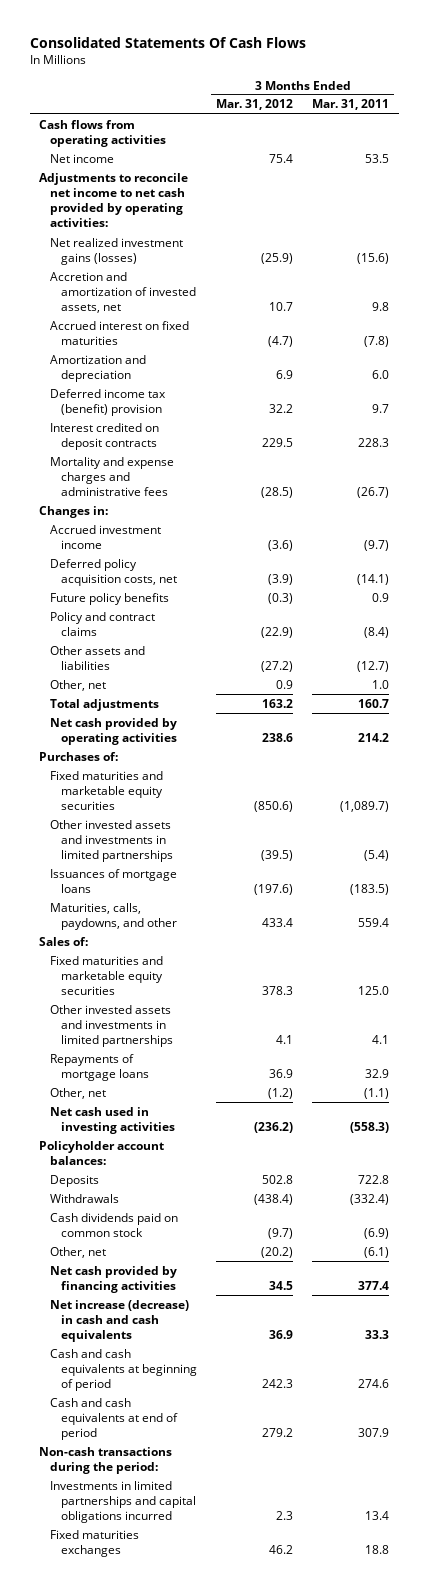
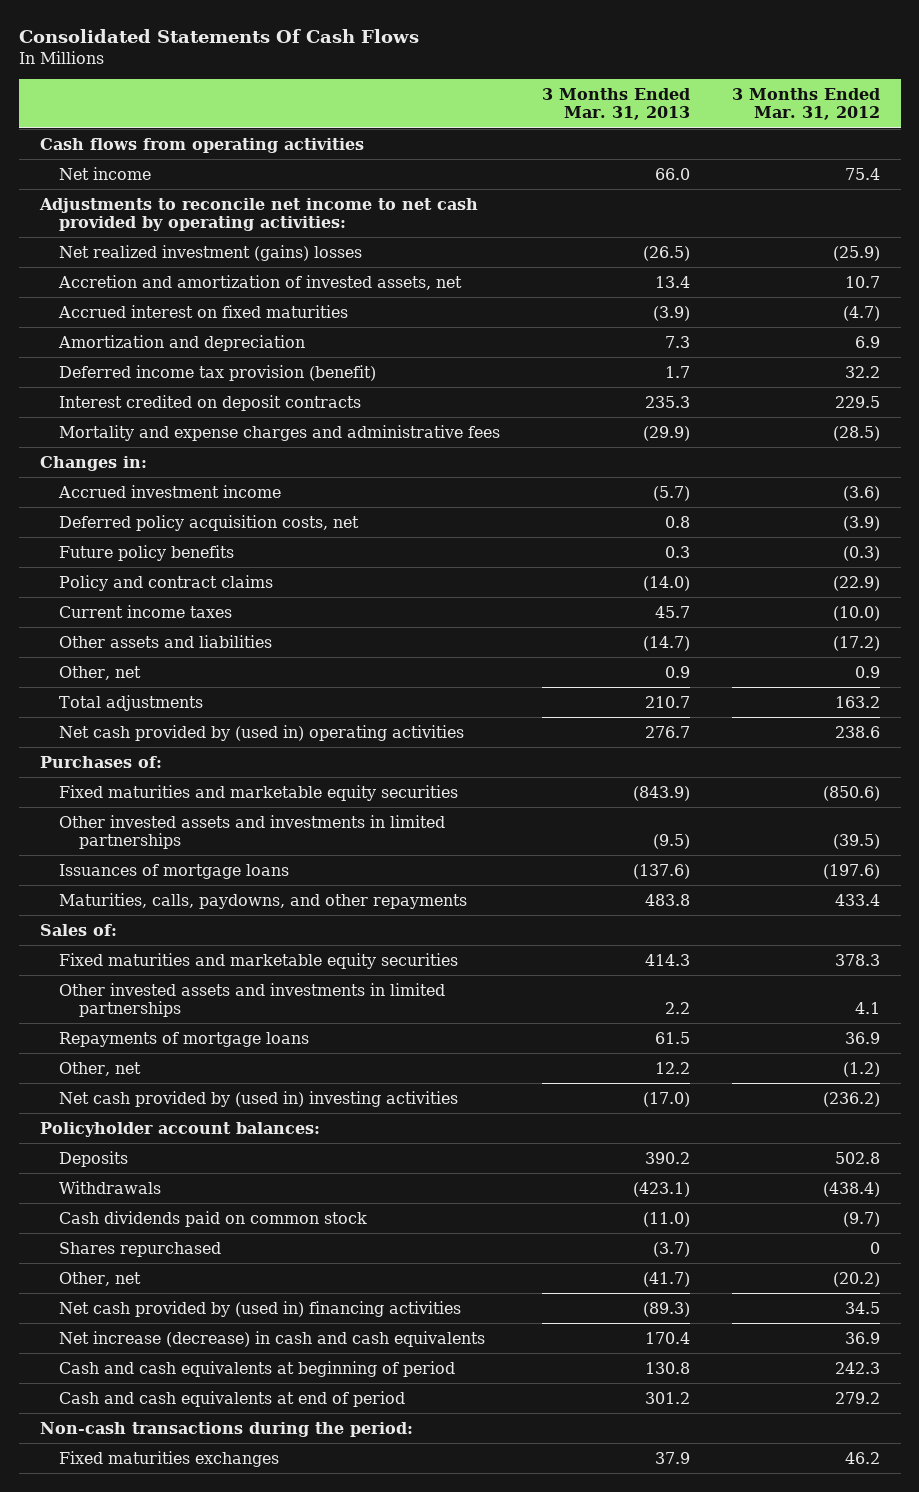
[312,99,390,111] Mar. 31, 2011 -> none
none -> [541,87,690,121] 3 Months Ended Mar. 31, 2013
[50,237,184,265] Net realized investment gains (losses) -> [59,244,363,261] Net realized investment (gains) losses
[50,388,167,416] Deferred income tax (benefit) provision -> [59,364,377,381] Deferred income tax provision (benefit)
none -> [59,604,233,618] Current income taxes
[260,660,293,672] (27.2) -> [832,635,880,651] (17.2)
[50,717,178,745] Net cash provided by operating activities -> [59,724,465,741] Net cash provided by (used in) operating activities
[50,902,177,930] Maturities, calls, paydowns, and other -> [59,892,468,909] Maturities, calls, paydowns, and other repayments
[50,1106,175,1134] Net cash used in investing activities -> [59,1090,459,1107] Net cash provided by (used in) investing activities
none -> [59,1241,222,1257] Shares repurchased
[50,1265,178,1293] Net cash provided by financing activities -> [59,1300,462,1317] Net cash provided by (used in) financing activities
[50,1480,196,1524] Investments in limited partnerships and capital obligations incurred -> none

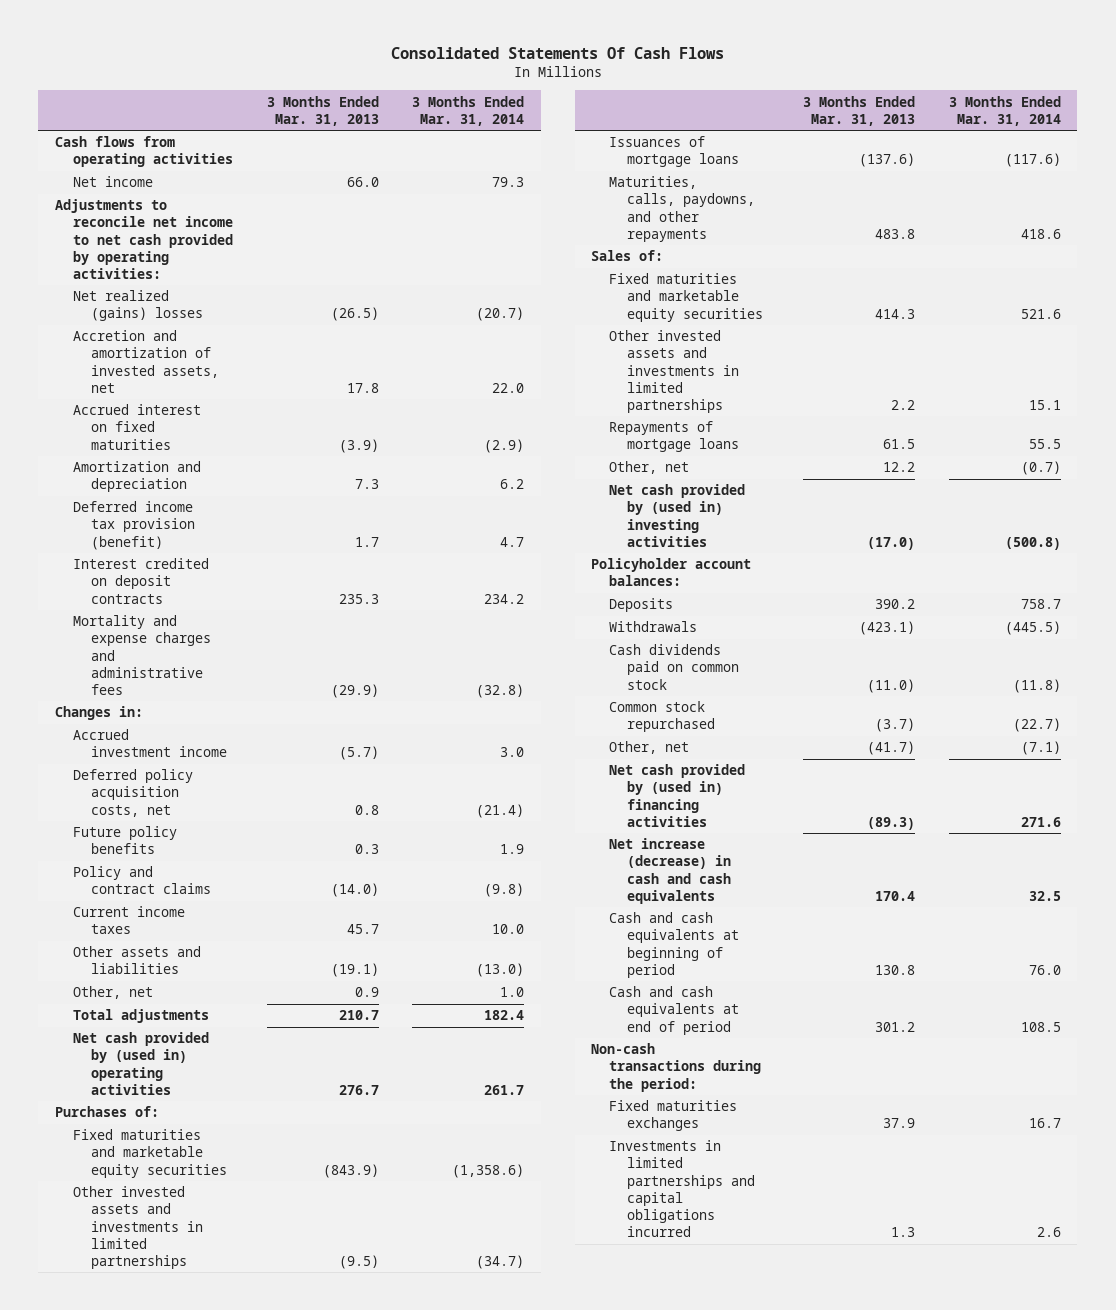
[731,87,880,121] 3 Months Ended Mar. 31, 2012 -> none
none -> [412,95,525,126] 3 Months Ended Mar. 31, 2014
[59,244,363,261] Net realized investment (gains) losses -> [73,290,204,322] Net realized (gains) losses
[654,275,690,288] 13.4 -> [346,382,379,393] 17.8
[642,635,690,651] (14.7) -> [330,963,379,978] (19.1)
[59,1241,222,1257] Shares repurchased -> [609,701,716,733] Common stock repurchased
none -> [609,1140,756,1237] Investments in limited partnerships and capital obligations incurred

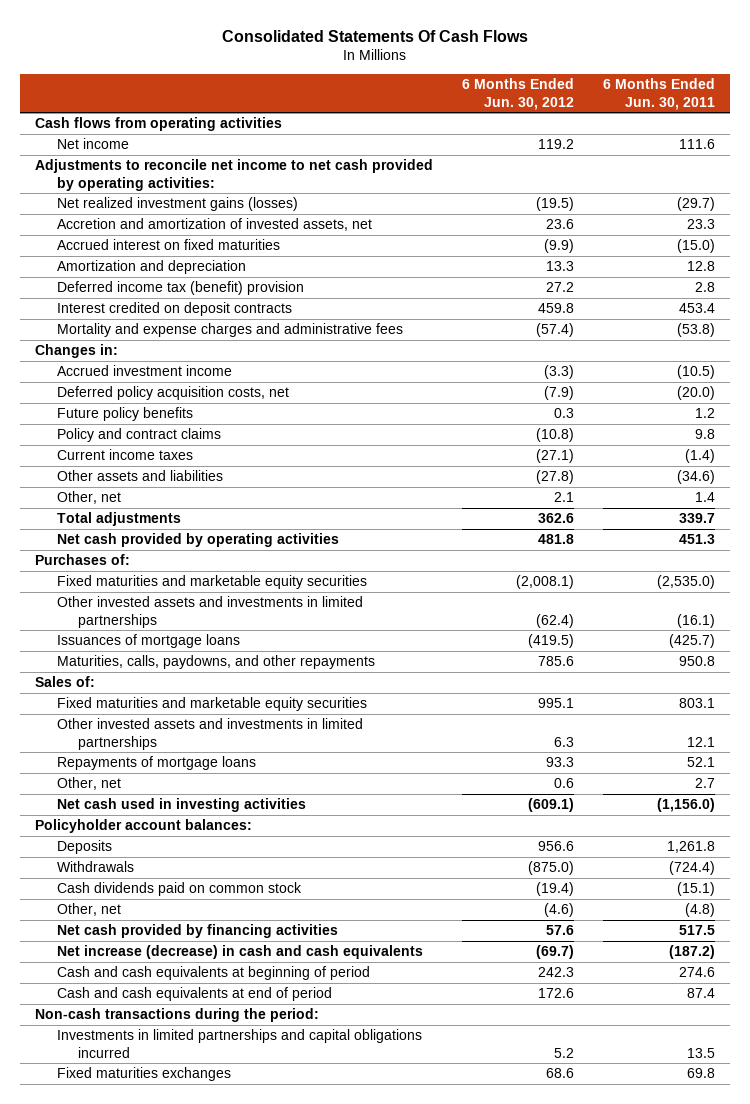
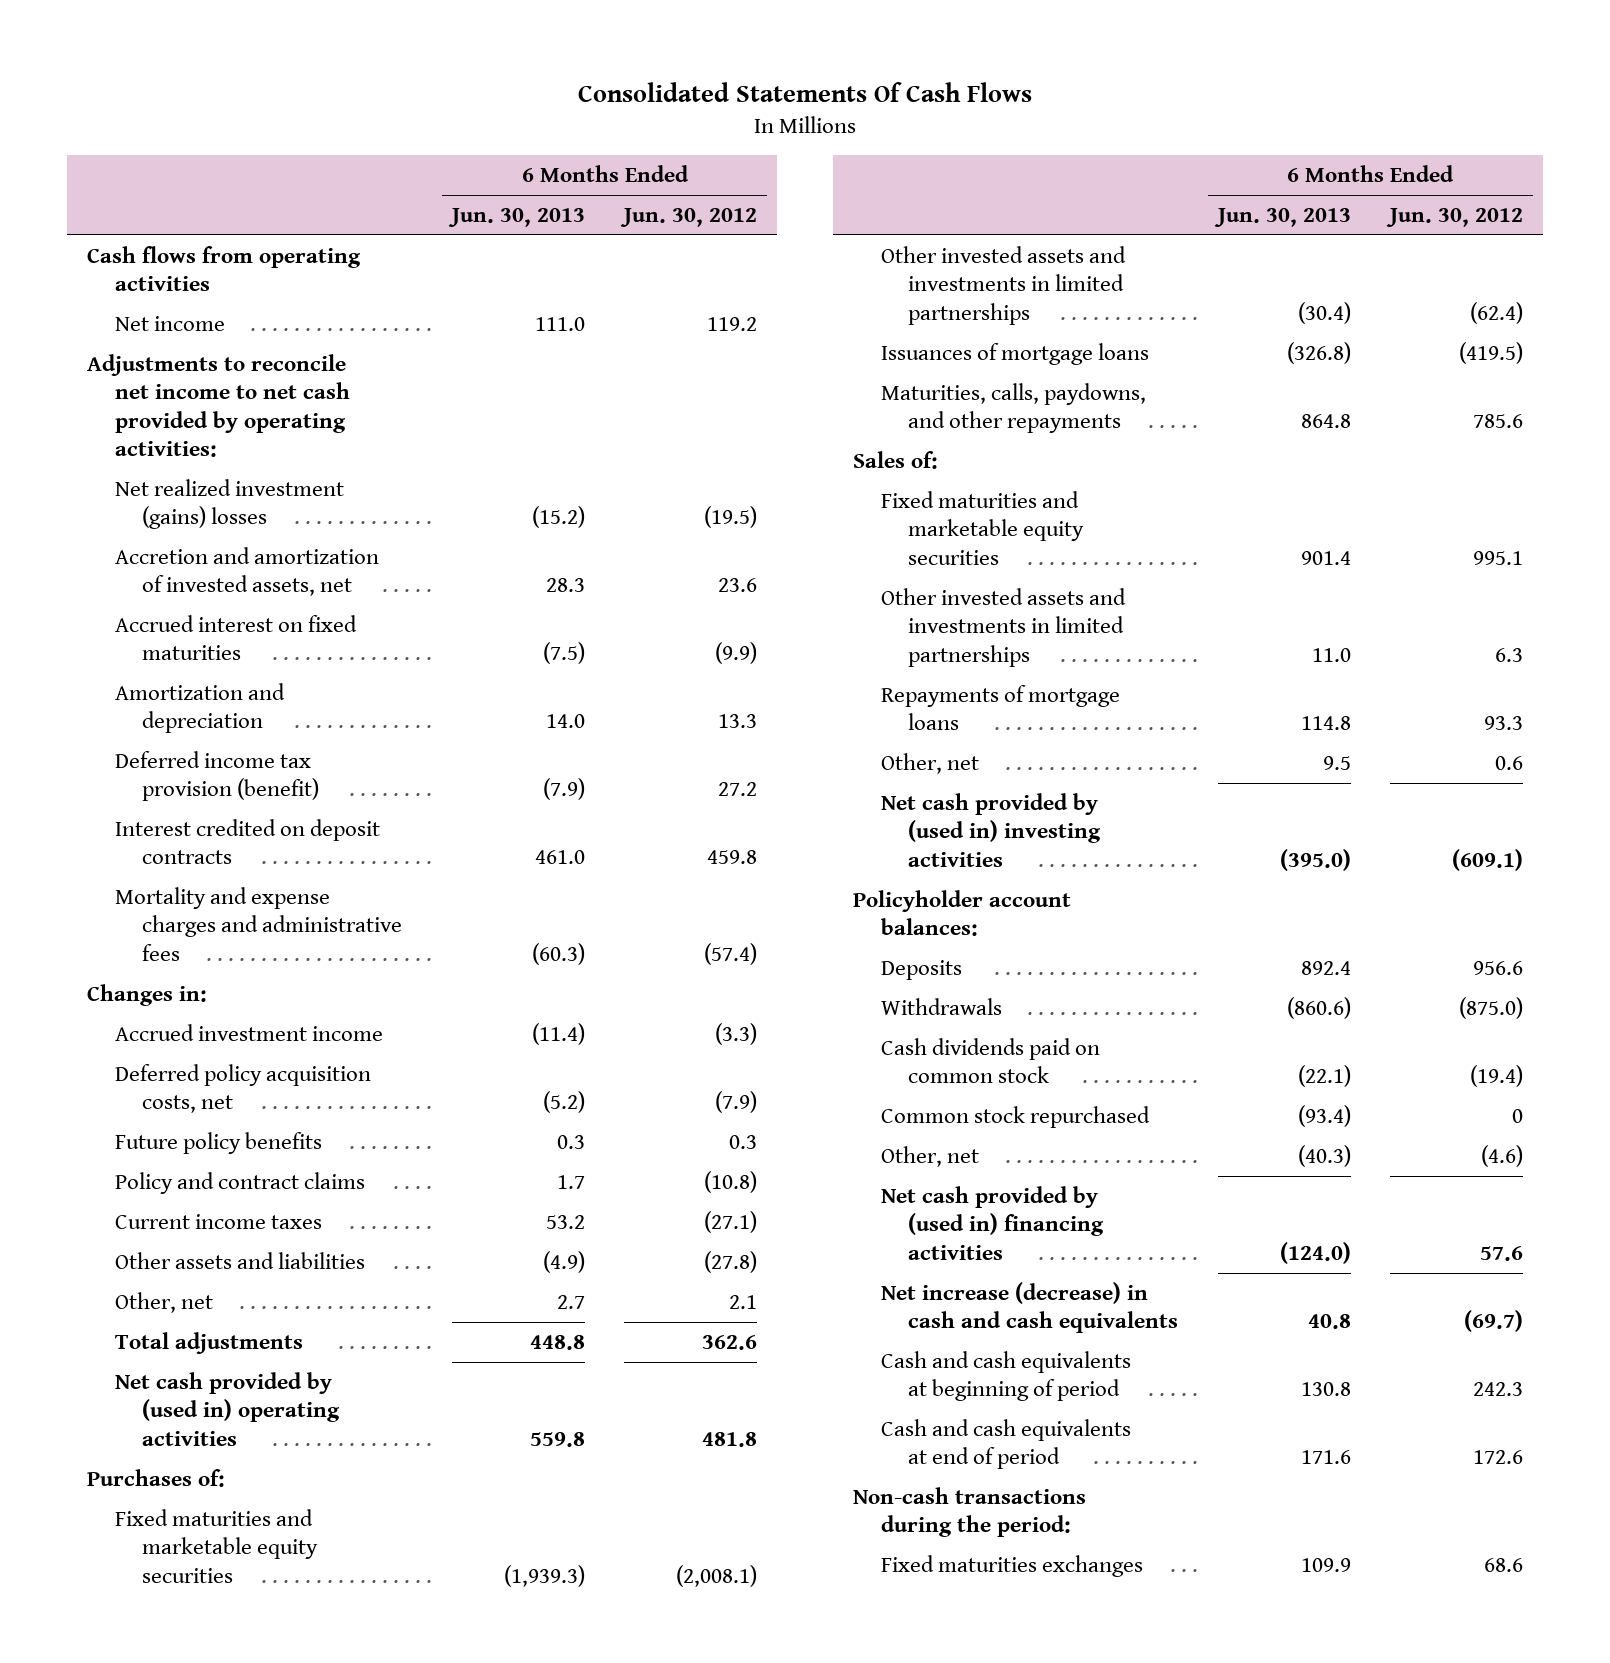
[603,78,716,110] 6 Months Ended Jun. 30, 2011 -> none
none -> [447,208,585,228] Jun. 30, 2013
[56,197,298,212] Net realized investment gains (losses) -> [114,478,344,530] Net realized investment (gains) losses
[56,281,304,296] Deferred income tax (benefit) provision -> [114,750,320,802] Deferred income tax provision (benefit)
[56,533,339,548] Net cash provided by operating activities -> [114,1371,341,1446] Net cash provided by (used in) operating activities
[56,798,306,813] Net cash used in investing activities -> [880,792,1102,867] Net cash provided by (used in) investing activities
none -> [880,1105,1150,1128] Common stock repurchased
[56,924,338,939] Net cash provided by financing activities -> [880,1185,1105,1260] Net cash provided by (used in) financing activities
[56,1029,422,1058] Investments in limited partnerships and capital obligations incurred -> none

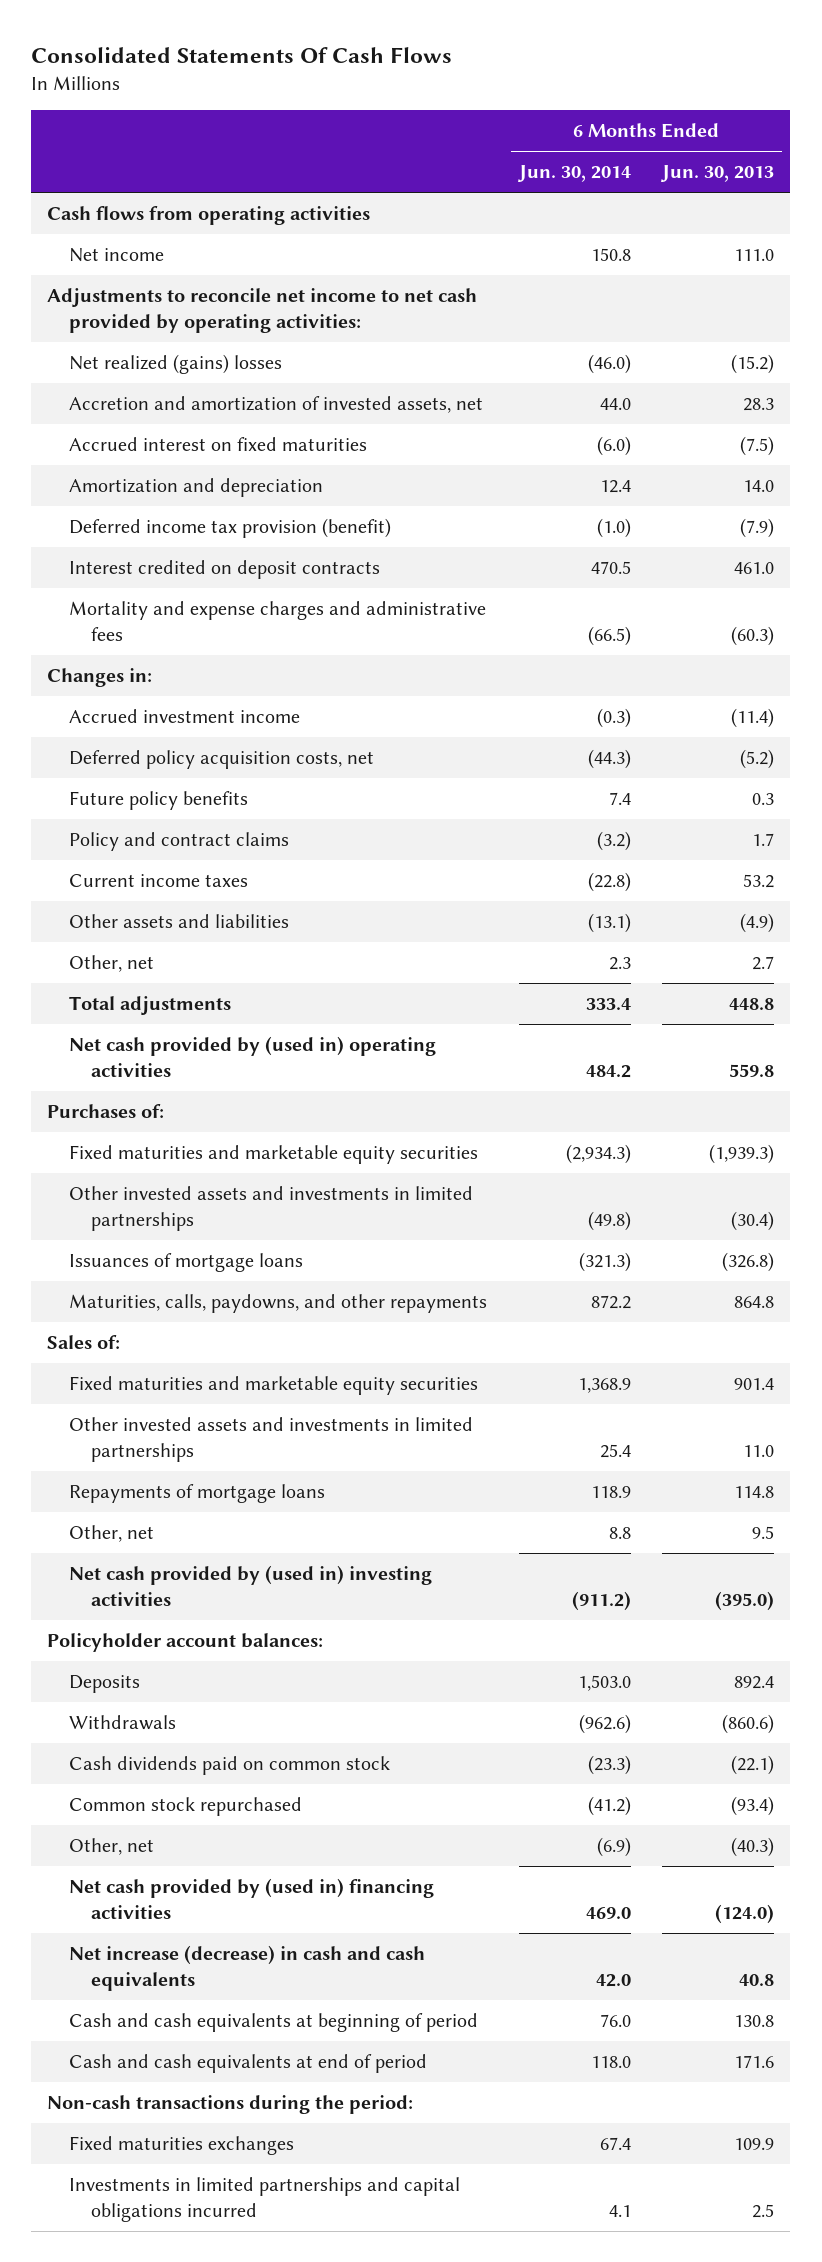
[620,208,758,228] Jun. 30, 2012 -> none
none -> [516,165,631,183] Jun. 30, 2014
[114,478,344,530] Net realized investment (gains) losses -> [69,354,283,375] Net realized (gains) losses
none -> [69,2177,461,2222] Investments in limited partnerships and capital obligations incurred

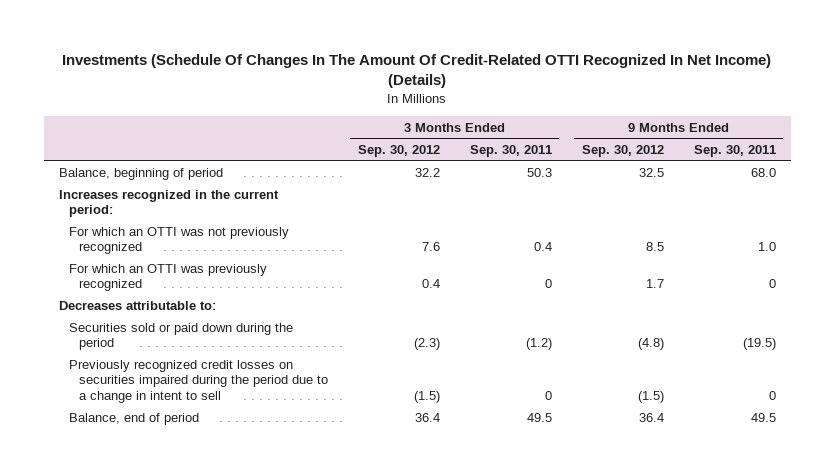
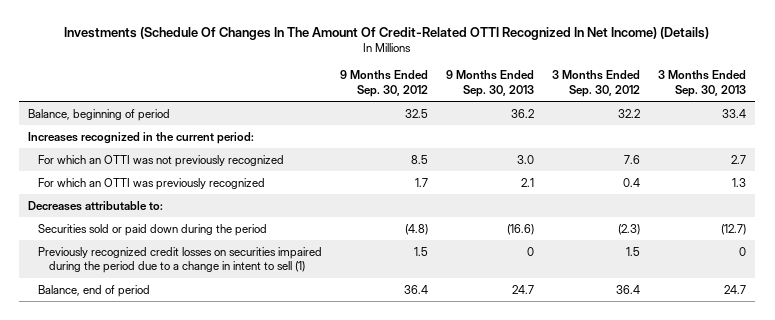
[469,144,552,157] Sep. 30, 2011 -> none
[693,144,776,157] Sep. 30, 2011 -> none
none -> [446,70,535,97] 9 Months Ended Sep. 30, 2013
none -> [658,70,747,97] 3 Months Ended Sep. 30, 2013
[68,359,328,403] Previously recognized credit losses on securities impaired during the period due to a change in intent to sell -> [38,246,323,274] Previously recognized credit losses on securities impaired during the period due to a change in intent to sell (1)
[413,390,440,403] (1.5) -> [626,246,641,256] 1.5
[637,390,664,403] (1.5) -> [414,246,429,256] 1.5

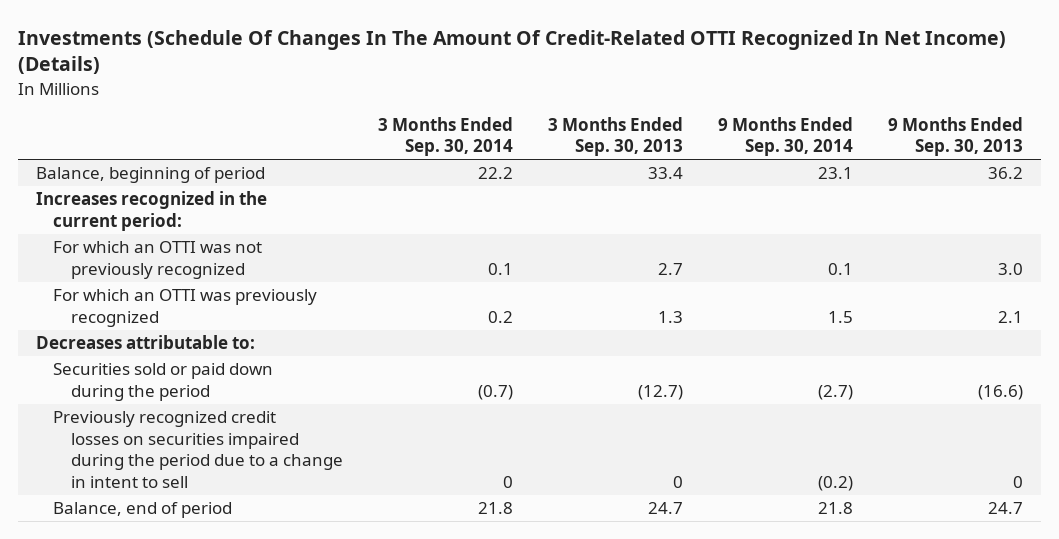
[340,70,429,97] 9 Months Ended Sep. 30, 2012 -> none
[552,70,641,97] 3 Months Ended Sep. 30, 2012 -> none
none -> [377,116,513,157] 3 Months Ended Sep. 30, 2014
none -> [718,116,854,157] 9 Months Ended Sep. 30, 2014
[38,246,323,274] Previously recognized credit losses on securities impaired during the period due to a change in intent to sell (1) -> [53,411,343,488] Previously recognized credit losses on securities impaired during the period due to a change in intent to sell

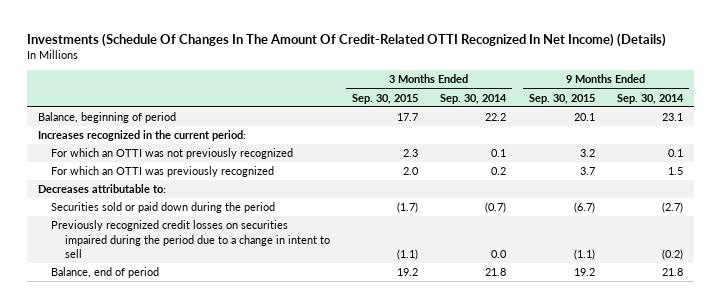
[547,116,683,157] 3 Months Ended Sep. 30, 2013 -> none
[888,116,1024,157] 9 Months Ended Sep. 30, 2013 -> none
none -> [351,93,418,104] Sep. 30, 2015
none -> [528,93,595,104] Sep. 30, 2015
[502,475,513,488] 0 -> [491,249,508,258] 0.0

